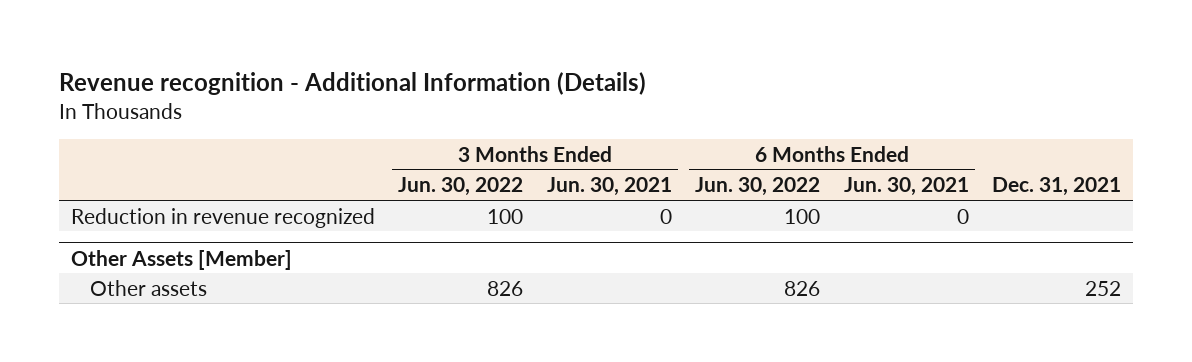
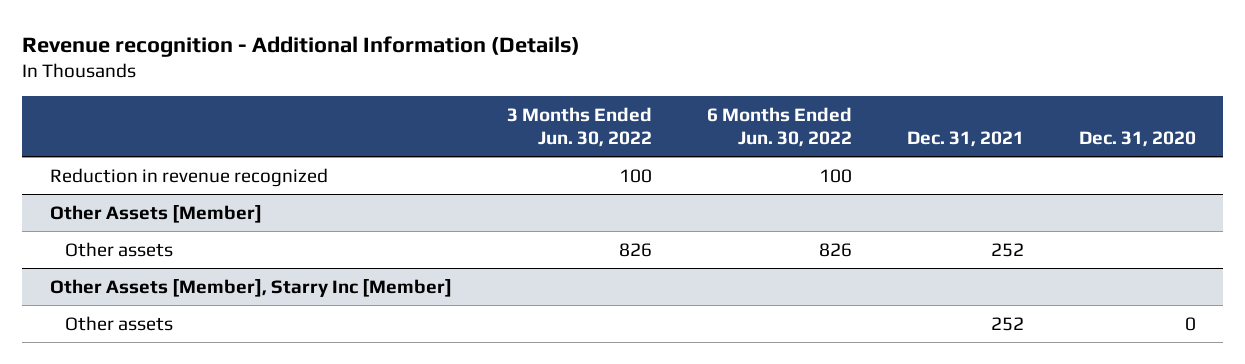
[546,177,672,197] Jun. 30, 2021 -> none
[843,177,969,197] Jun. 30, 2021 -> none
none -> [1078,131,1196,148] Dec. 31, 2020
none -> [49,278,452,297] Other Assets [Member], Starry Inc [Member]
none -> [64,315,173,331] Other assets

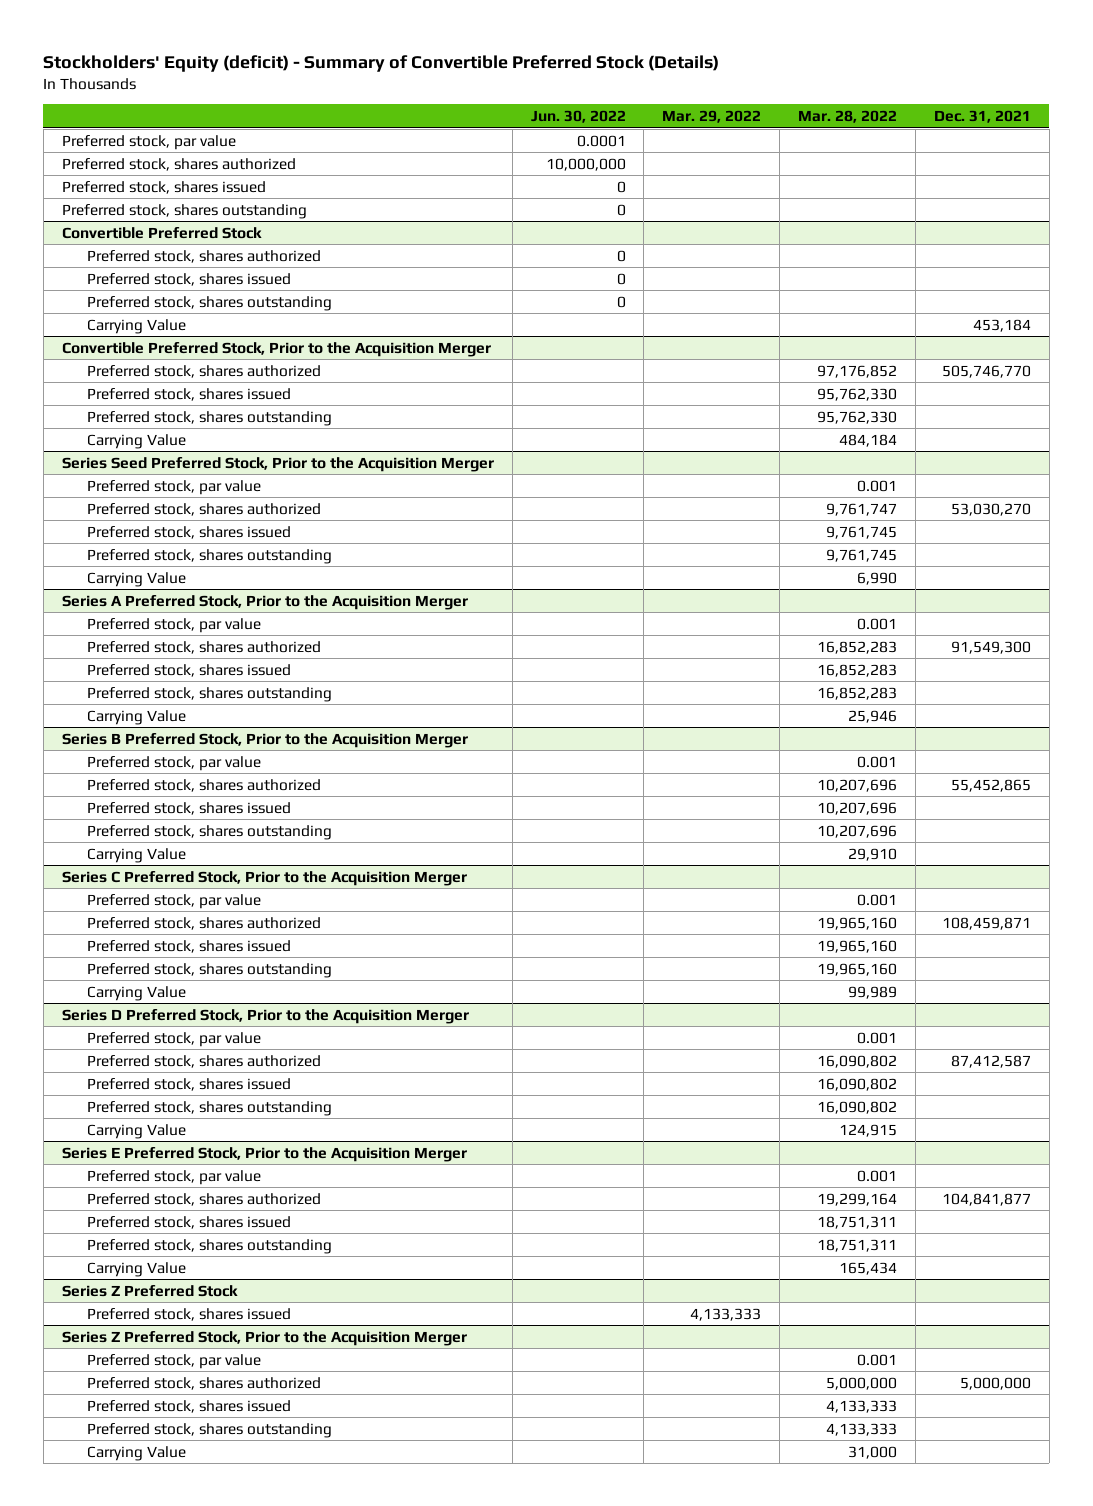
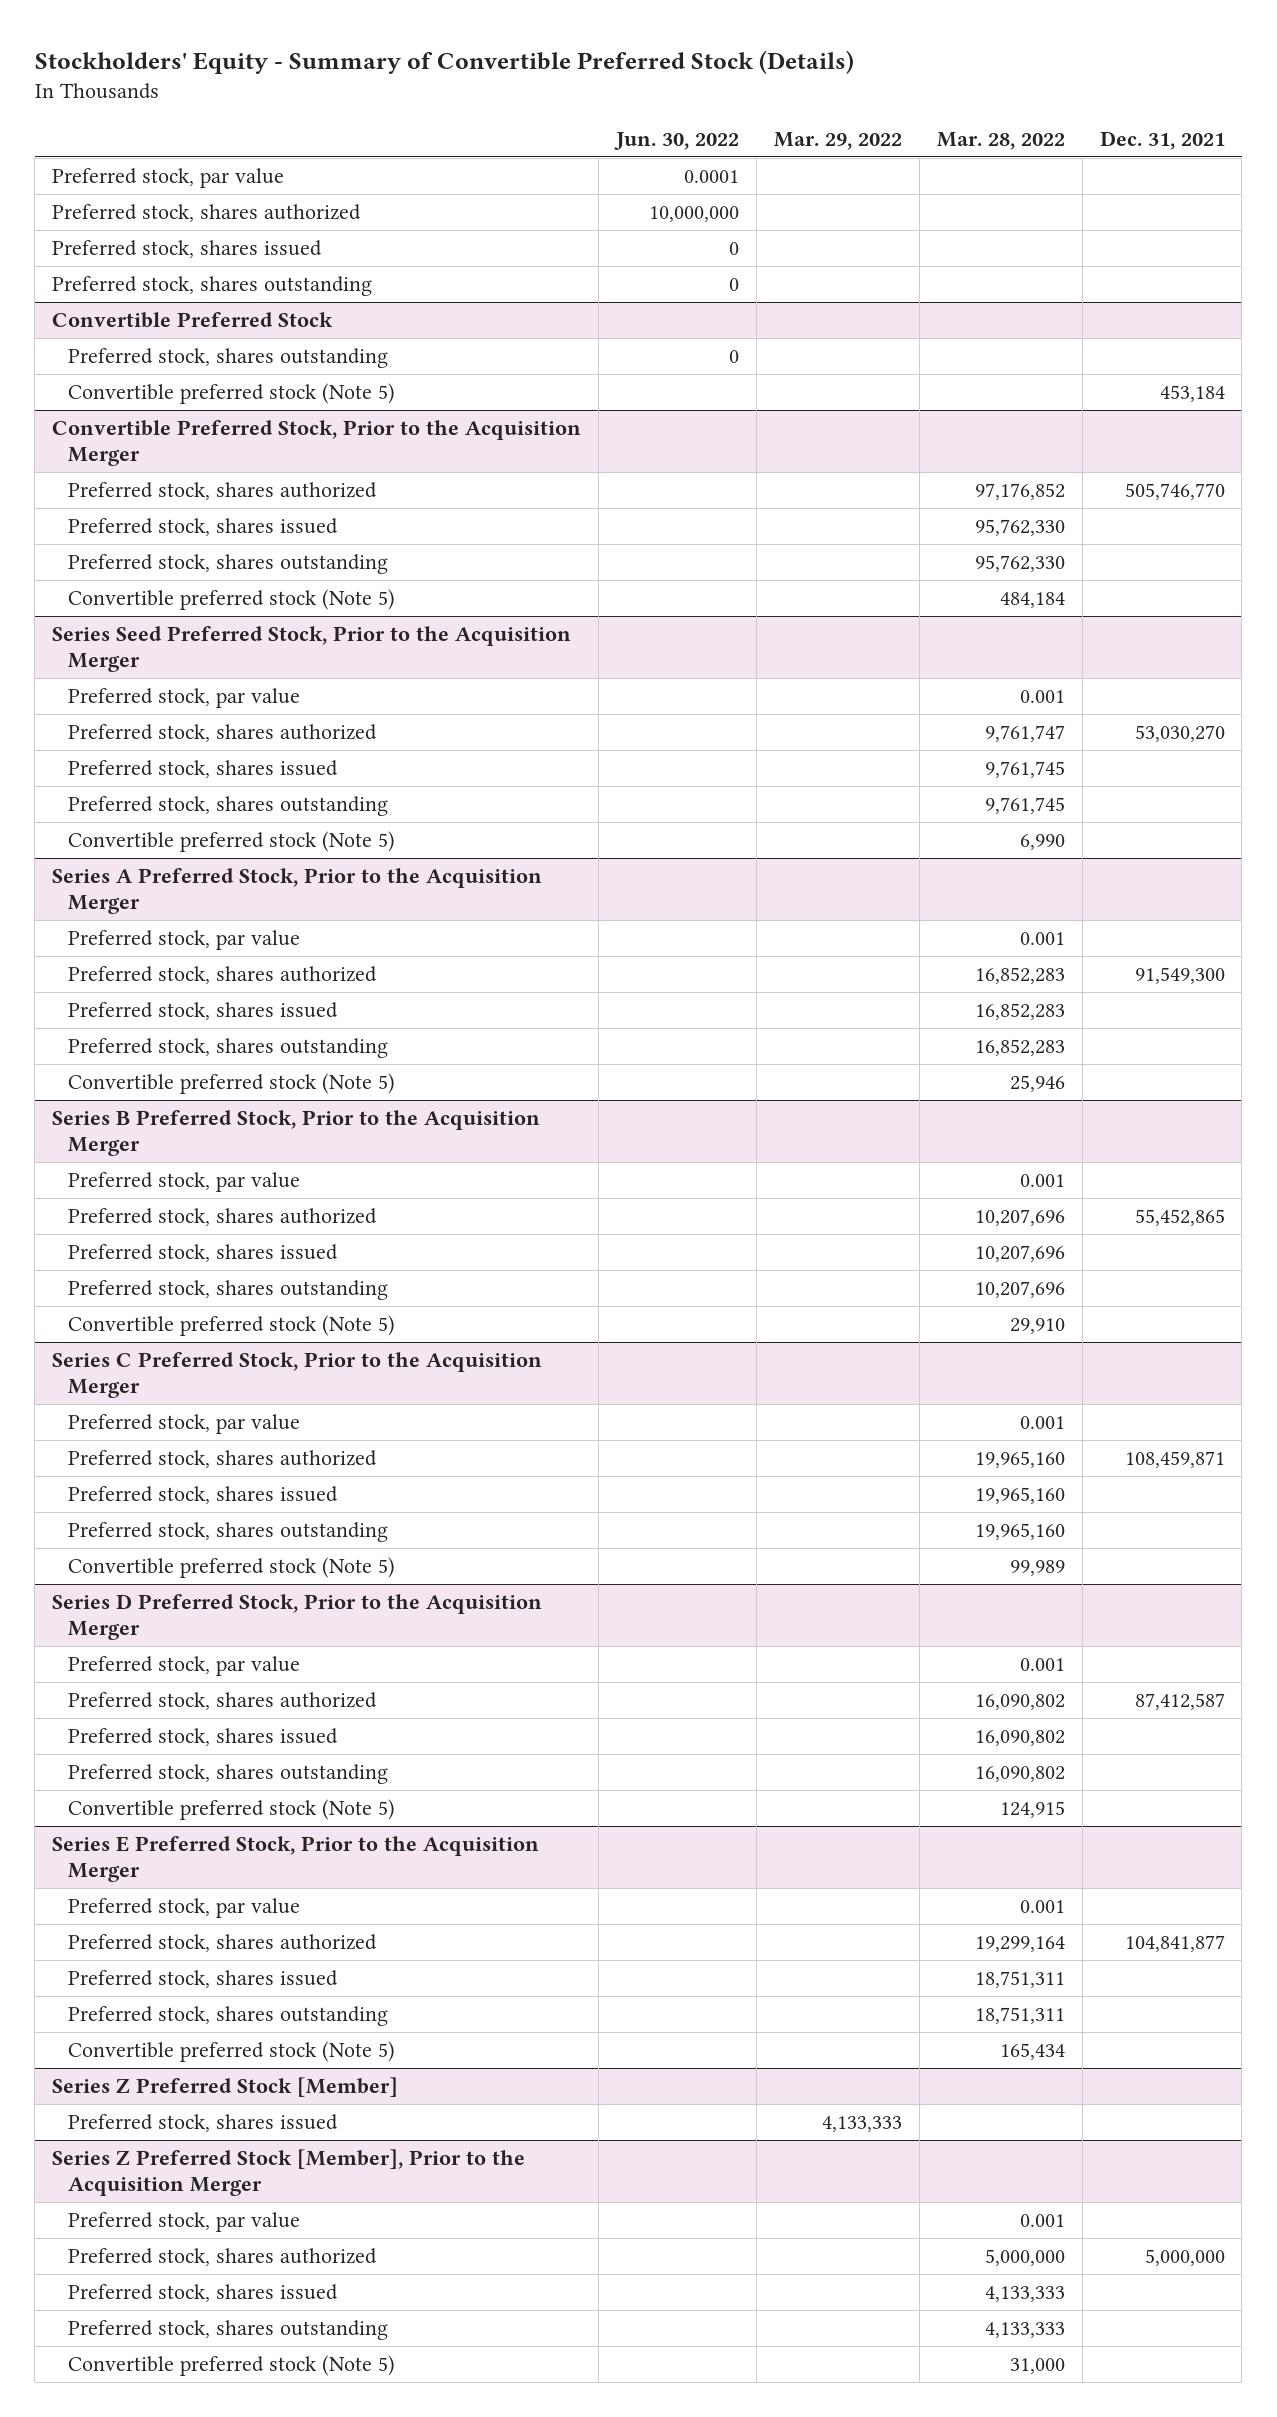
[43,54,720,72] Stockholders' Equity (deficit) - Summary of Convertible Preferred Stock (Details) -> [34,49,854,74] Stockholders' Equity - Summary of Convertible Preferred Stock (Details)
[86,249,321,263] Preferred stock, shares authorized -> none
[86,272,291,286] Preferred stock, shares issued -> none
[86,318,186,334] Carrying Value -> [68,383,396,405] Convertible preferred stock (Note 5)
[86,433,186,449] Carrying Value -> [68,589,396,611] Convertible preferred stock (Note 5)
[86,571,186,587] Carrying Value -> [68,831,396,853] Convertible preferred stock (Note 5)
[86,709,186,725] Carrying Value -> [68,1073,396,1095] Convertible preferred stock (Note 5)
[86,847,186,863] Carrying Value -> [68,1315,396,1337] Convertible preferred stock (Note 5)
[86,985,186,1001] Carrying Value -> [68,1557,396,1579] Convertible preferred stock (Note 5)
[86,1123,186,1139] Carrying Value -> [68,1799,396,1821] Convertible preferred stock (Note 5)
[86,1261,186,1277] Carrying Value -> [68,2041,396,2063] Convertible preferred stock (Note 5)
[61,1284,238,1297] Series Z Preferred Stock -> [52,2077,399,2098] Series Z Preferred Stock [Member]
[61,1330,467,1346] Series Z Preferred Stock, Prior to the Acquisition Merger -> [52,2149,526,2196] Series Z Preferred Stock [Member], Prior to the Acquisition Merger
[86,1445,186,1461] Carrying Value -> [68,2355,396,2377] Convertible preferred stock (Note 5)

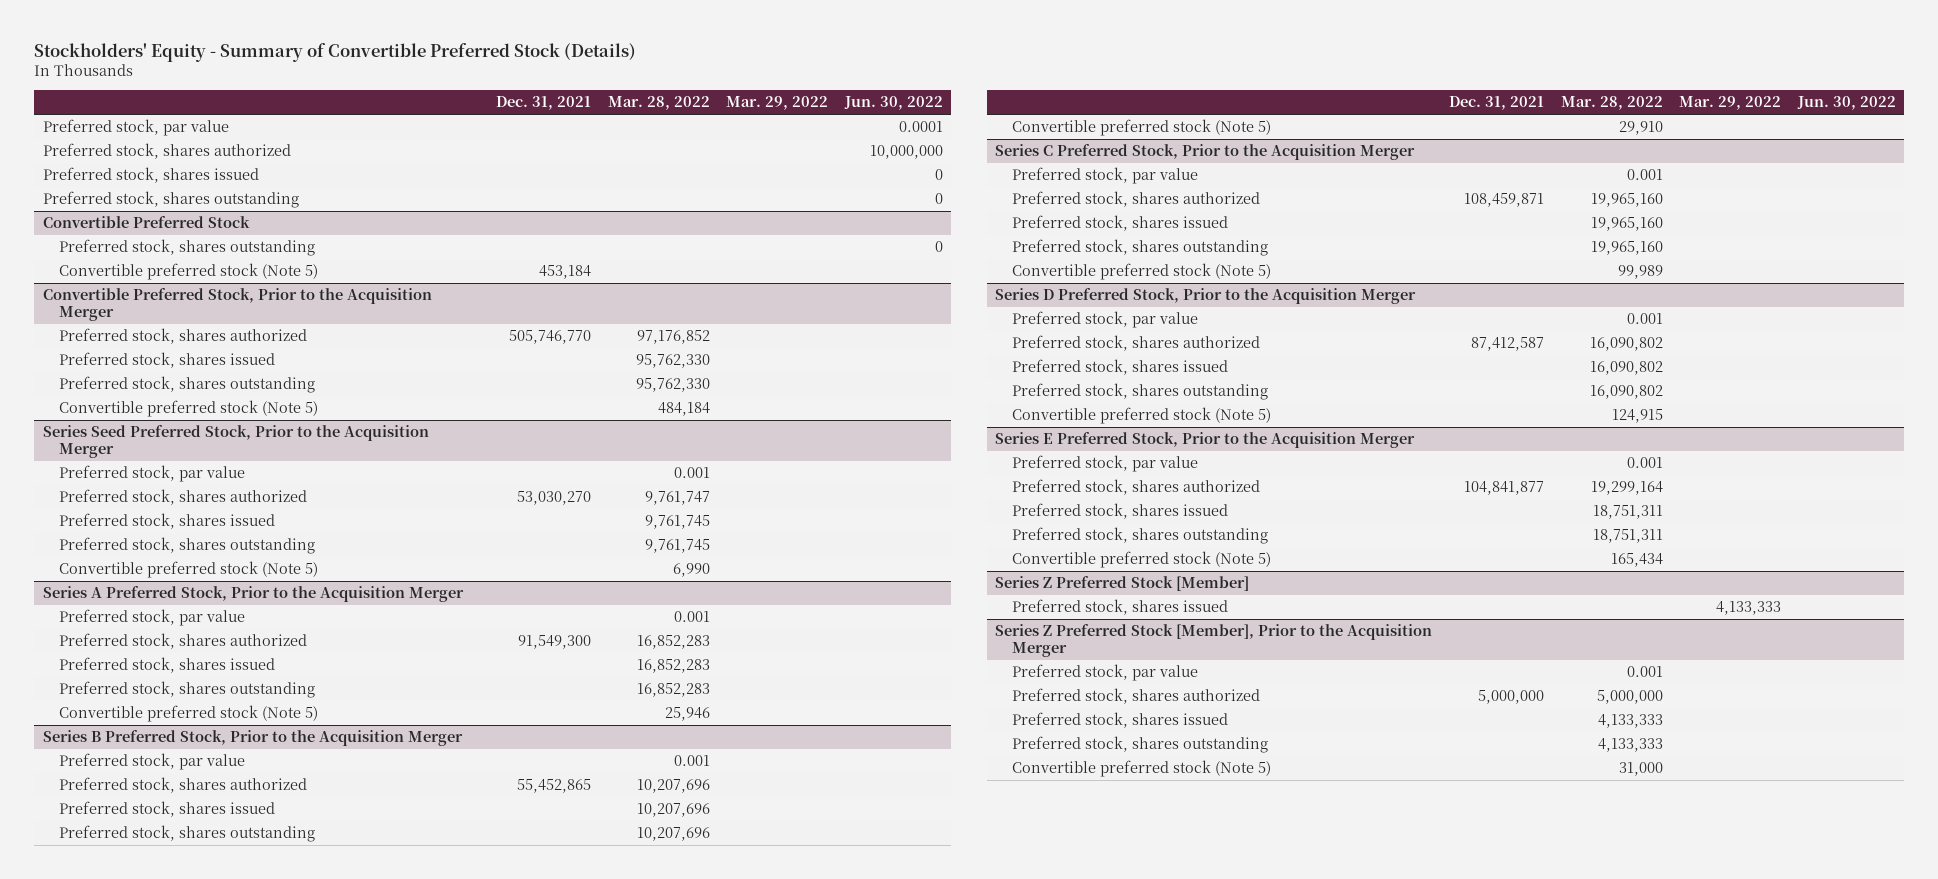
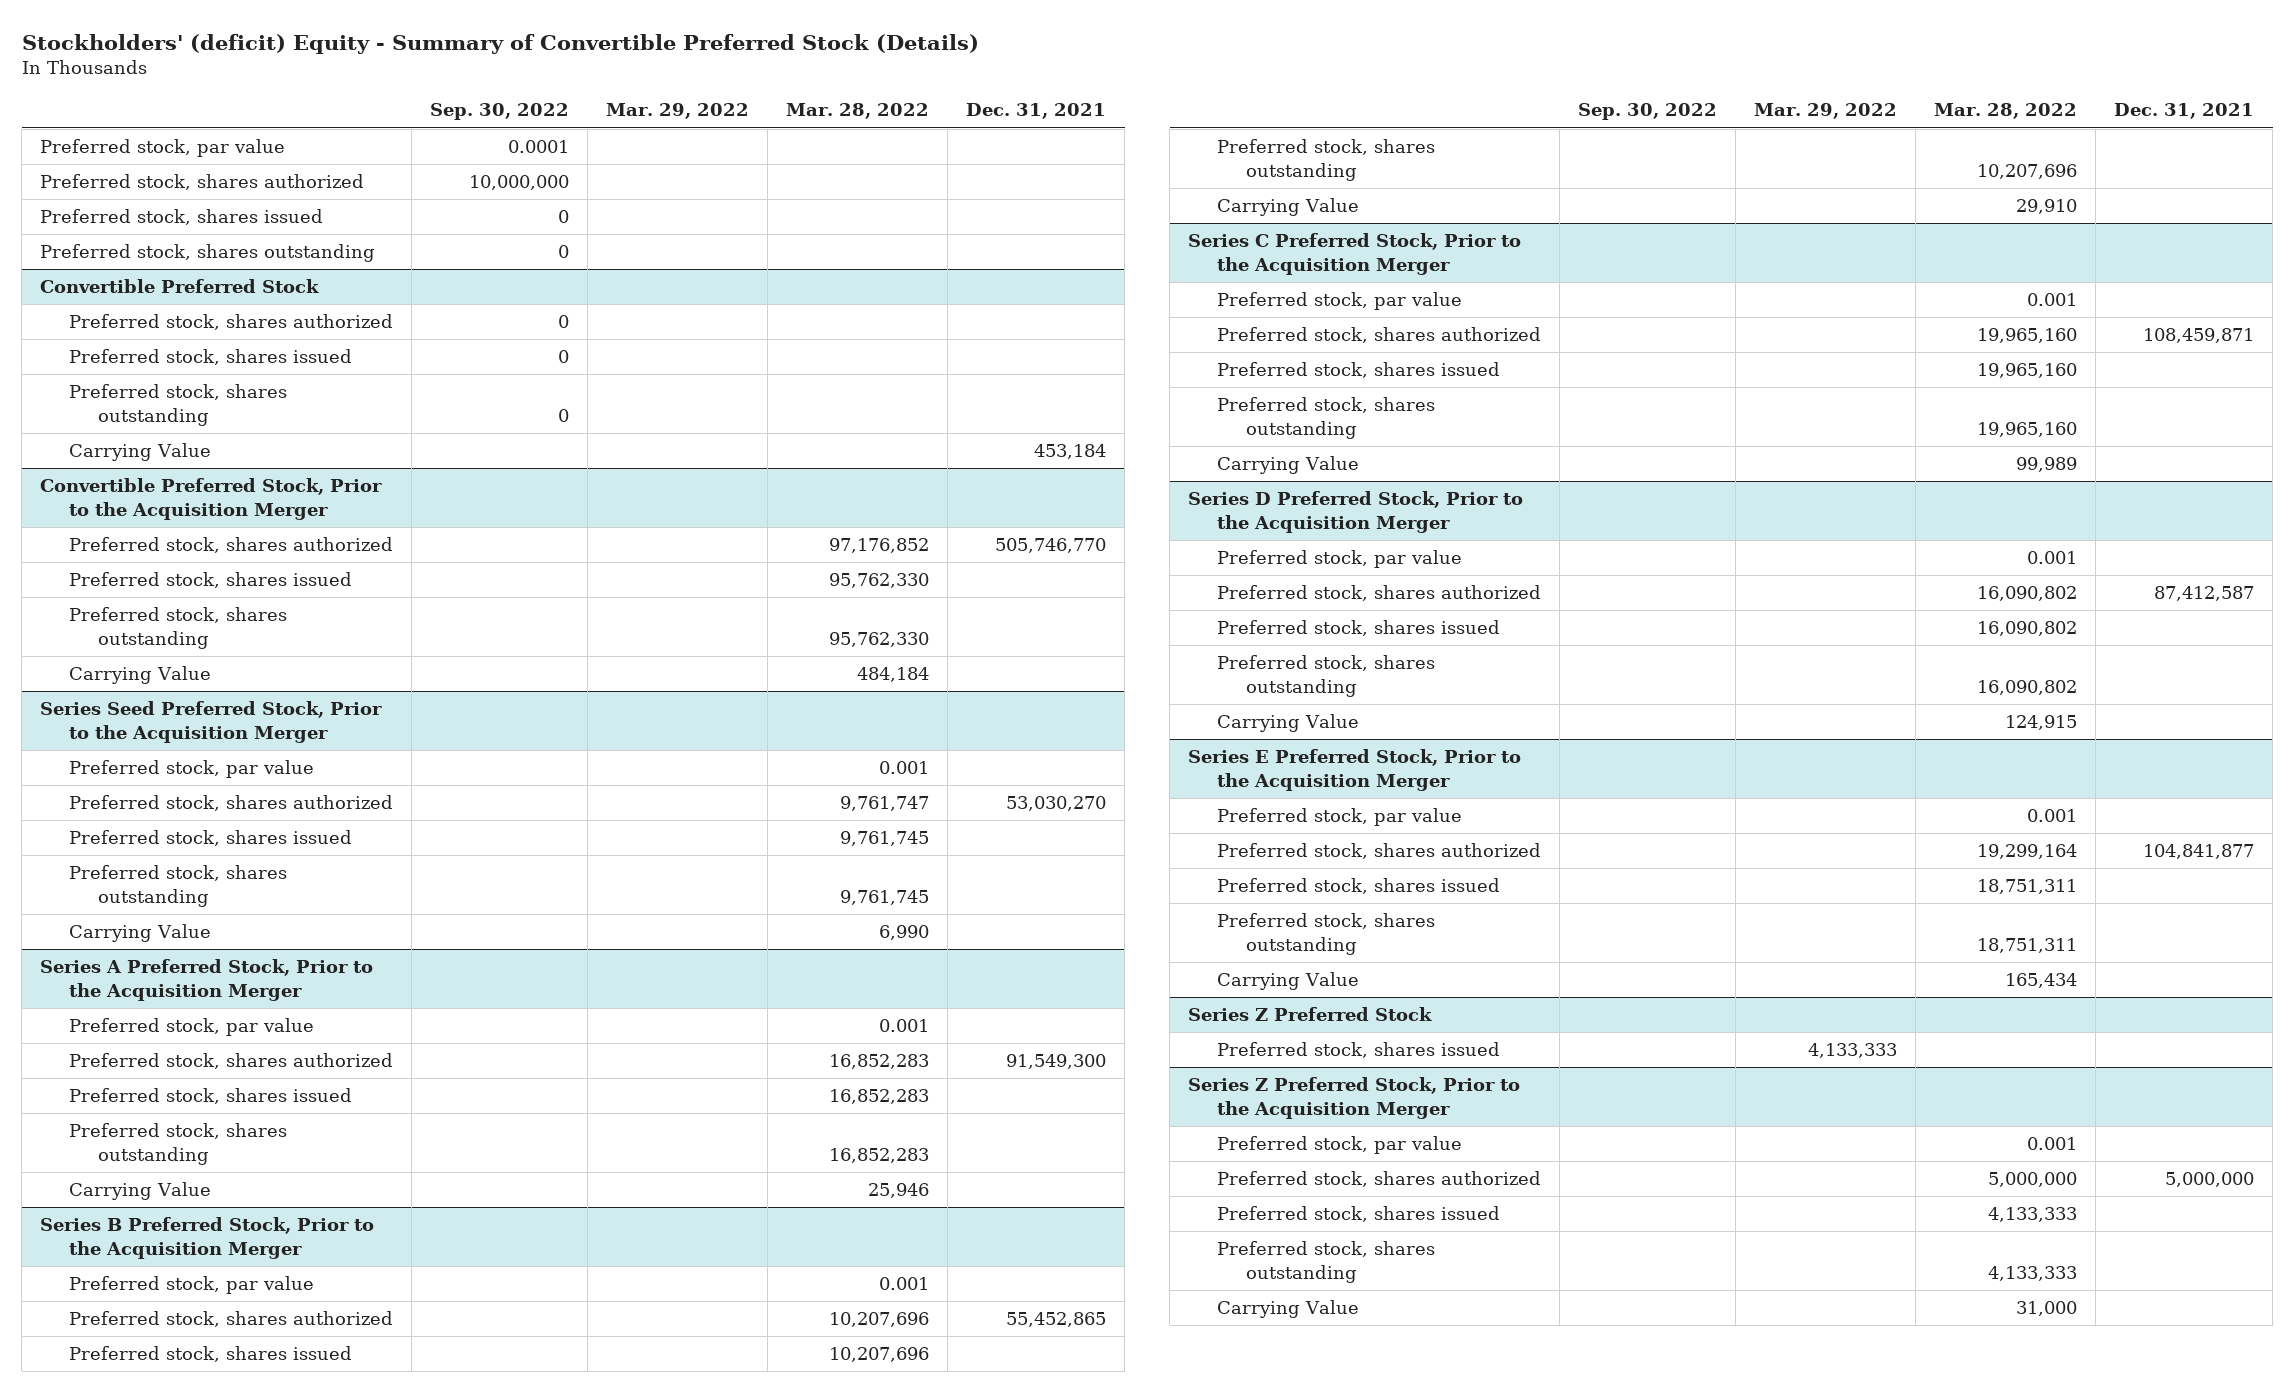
[34,42,637,62] Stockholders' Equity - Summary of Convertible Preferred Stock (Details) -> [21,33,979,54] Stockholders' (deficit) Equity - Summary of Convertible Preferred Stock (Details)
[844,96,944,111] Jun. 30, 2022 -> none
none -> [430,103,570,121] Sep. 30, 2022
none -> [69,314,394,331] Preferred stock, shares authorized
none -> [69,349,353,366] Preferred stock, shares issued
[59,263,319,281] Convertible preferred stock (Note 5) -> [69,443,212,462] Carrying Value
[59,400,319,418] Convertible preferred stock (Note 5) -> [69,666,212,685] Carrying Value
[59,561,319,579] Convertible preferred stock (Note 5) -> [69,924,212,943] Carrying Value
[59,705,319,723] Convertible preferred stock (Note 5) -> [69,1182,212,1201] Carrying Value
[1012,119,1272,137] Convertible preferred stock (Note 5) -> [1217,198,1360,217] Carrying Value
[1012,263,1272,281] Convertible preferred stock (Note 5) -> [1217,456,1360,475] Carrying Value
[1012,407,1272,425] Convertible preferred stock (Note 5) -> [1217,714,1360,733] Carrying Value
[1012,551,1272,569] Convertible preferred stock (Note 5) -> [1217,972,1360,991] Carrying Value
[995,576,1250,592] Series Z Preferred Stock [Member] -> [1188,1007,1433,1022] Series Z Preferred Stock
[995,624,1433,657] Series Z Preferred Stock [Member], Prior to the Acquisition Merger -> [1188,1077,1521,1119] Series Z Preferred Stock, Prior to the Acquisition Merger
[1012,760,1272,778] Convertible preferred stock (Note 5) -> [1217,1300,1360,1319] Carrying Value

